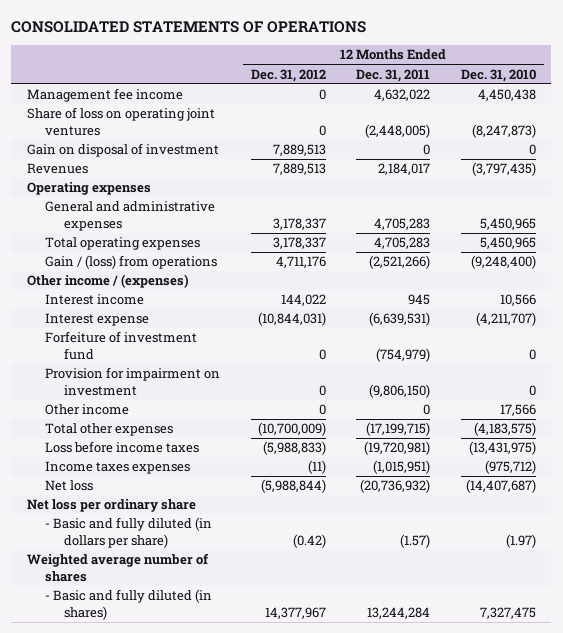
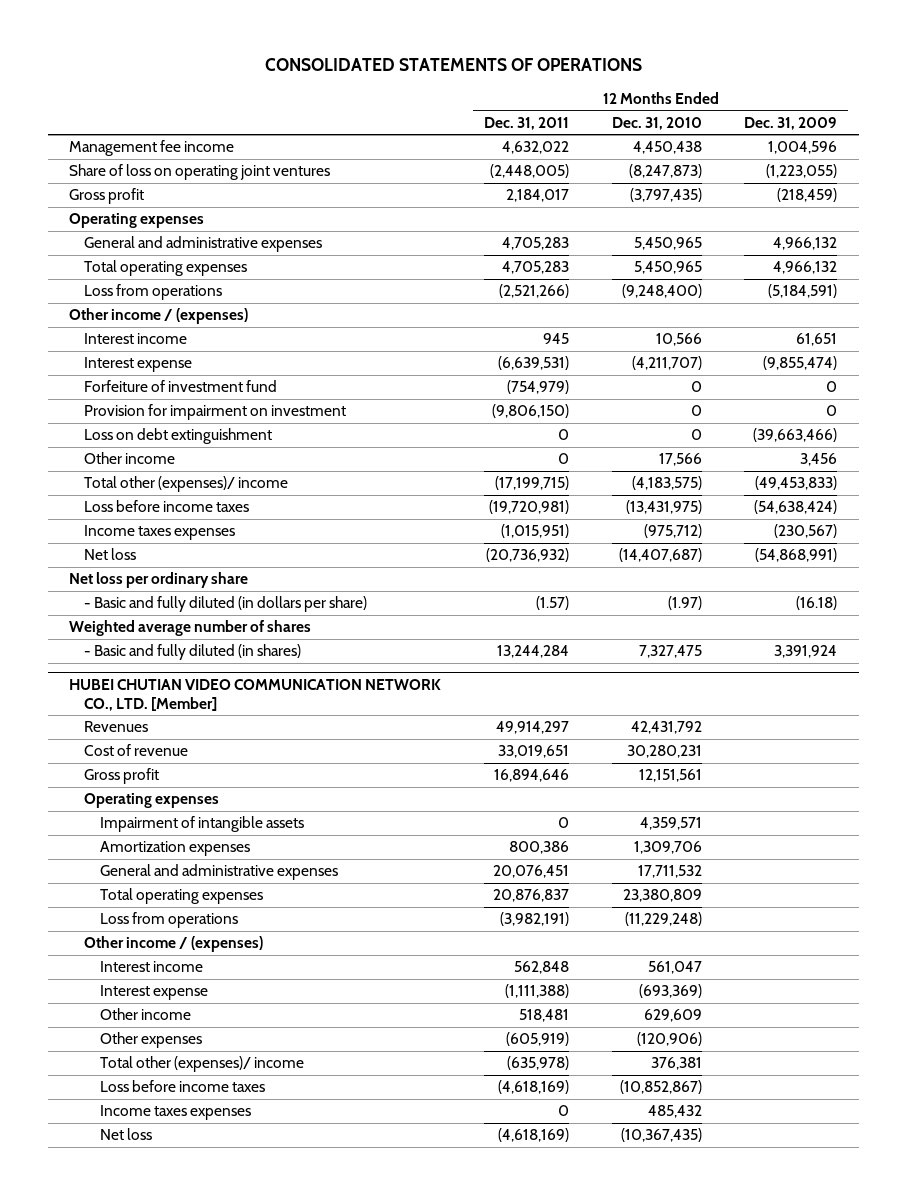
[250,68,326,82] Dec. 31, 2012 -> none
none -> [744,116,838,130] Dec. 31, 2009
[26,143,219,158] Gain on disposal of investment -> none
[26,163,88,175] Revenues -> [69,188,145,205] Gross profit
[45,255,218,270] Gain / (loss) from operations -> [84,284,223,301] Loss from operations
none -> [84,428,273,445] Loss on debt extinguishment
[45,423,174,437] Total other expenses -> [84,476,289,493] Total other (expenses)/ income
none -> [69,678,442,711] HUBEI CHUTIAN VIDEO COMMUNICATION NETWORK CO., LTD. [Member]
none -> [84,721,149,733] Revenues
none -> [84,744,189,757] Cost of revenue
none -> [84,768,160,785] Gross profit
none -> [84,793,220,809] Operating expenses
none -> [99,816,304,833] Impairment of intangible assets
none -> [99,841,250,857] Amortization expenses
none -> [99,864,338,881] General and administrative expenses
none -> [99,888,263,905] Total operating expenses
none -> [99,912,238,929] Loss from operations
none -> [84,936,264,953] Other income / (expenses)
none -> [99,961,203,973] Interest income
none -> [99,985,208,1001] Interest expense
none -> [99,1008,191,1021] Other income
none -> [99,1032,202,1049] Other expenses
none -> [99,1056,304,1073] Total other (expenses)/ income
none -> [99,1080,265,1093] Loss before income taxes
none -> [99,1105,251,1121] Income taxes expenses
none -> [99,1128,152,1141] Net loss

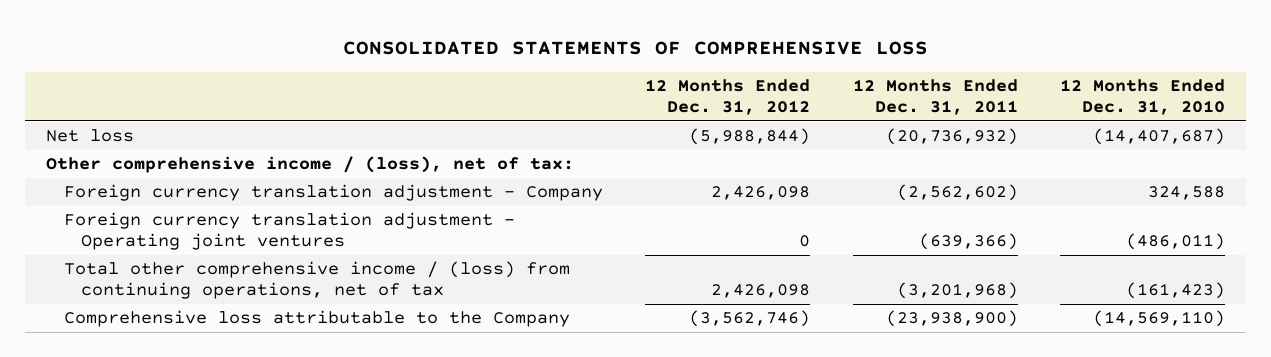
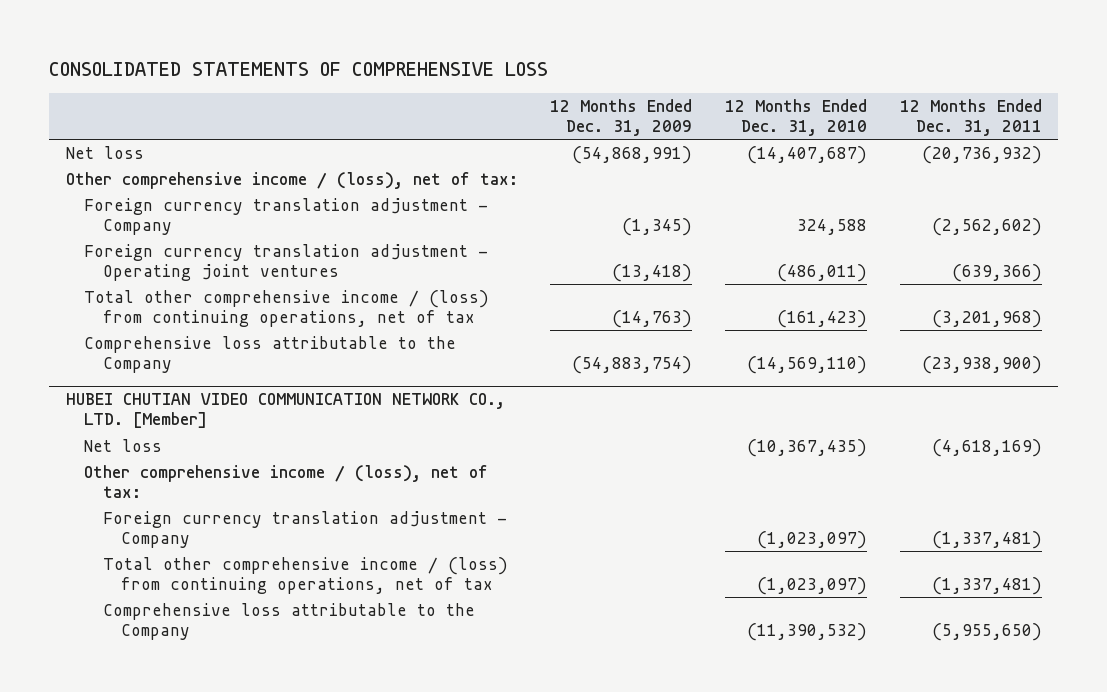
[645,79,811,116] 12 Months Ended Dec. 31, 2012 -> none
none -> [550,98,693,136] 12 Months Ended Dec. 31, 2009
none -> [65,393,505,429] HUBEI CHUTIAN VIDEO COMMUNICATION NETWORK CO., LTD. [Member]
none -> [84,439,163,453] Net loss
none -> [84,465,489,499] Other comprehensive income / (loss), net of tax:
none -> [102,511,507,549] Foreign currency translation adjustment - Company
none -> [102,557,508,595] Total other comprehensive income / (loss) from continuing operations, net of tax
none -> [102,603,475,641] Comprehensive loss attributable to the Company

